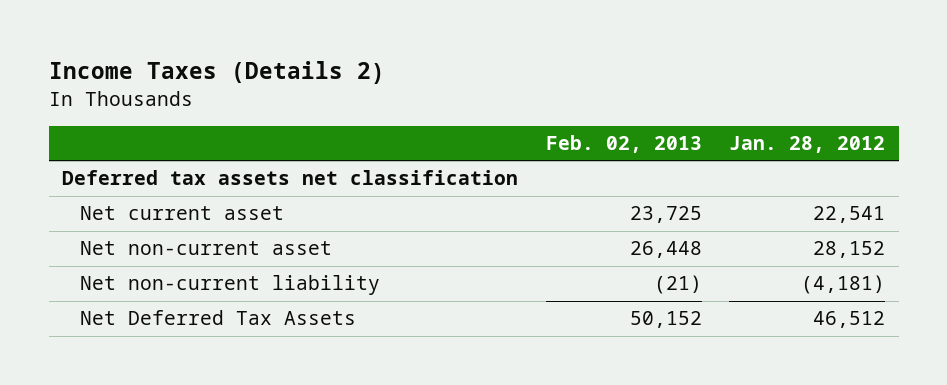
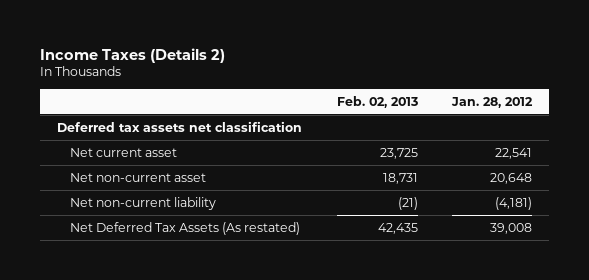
[629,241,702,259] 26,448 -> [382,172,418,184] 18,731
[812,241,885,259] 28,152 -> [489,172,532,184] 20,648
[79,310,356,326] Net Deferred Tax Assets -> [69,221,300,235] Net Deferred Tax Assets (As restated)
[629,311,702,329] 50,152 -> [377,222,418,234] 42,435
[812,311,885,329] 46,512 -> [489,222,532,234] 39,008

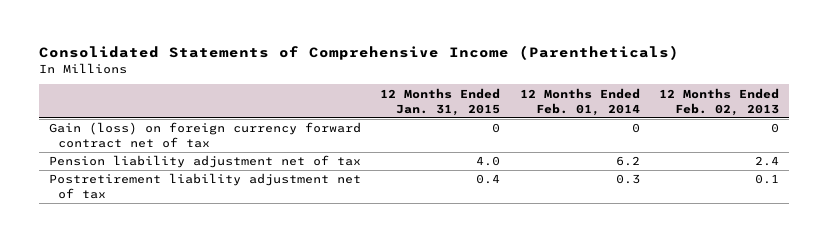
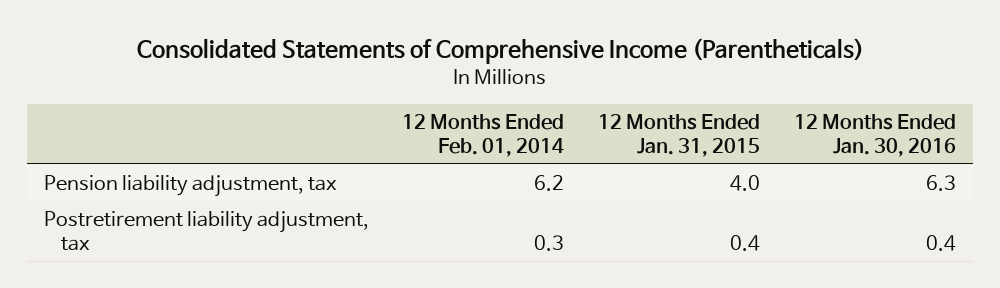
[659,87,780,116] 12 Months Ended Feb. 02, 2013 -> none
none -> [793,113,956,157] 12 Months Ended Jan. 30, 2016
[48,122,361,149] Gain (loss) on foreign currency forward contract net of tax -> none
[48,155,361,169] Pension liability adjustment net of tax -> [43,174,337,197] Pension liability adjustment, tax
[48,173,361,200] Postretirement liability adjustment net of tax -> [43,210,369,251] Postretirement liability adjustment, tax

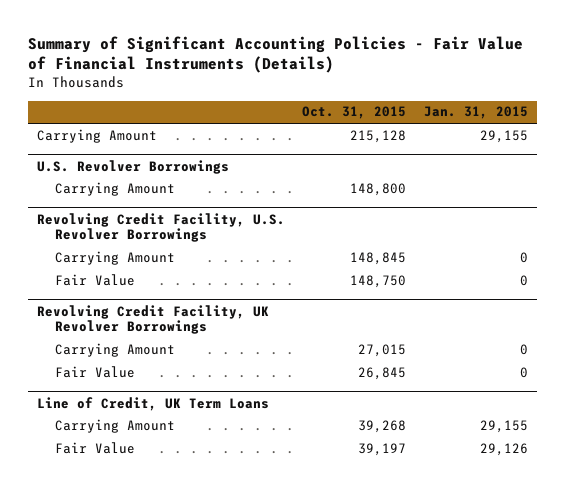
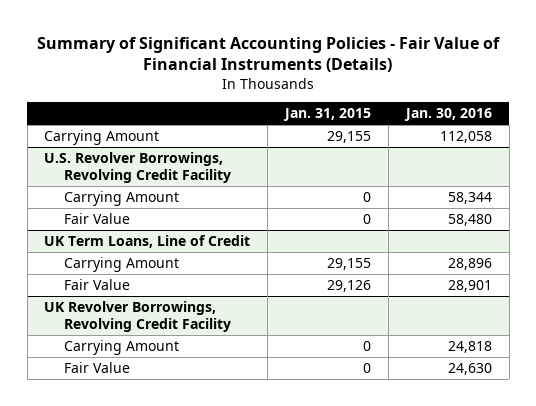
[302,106,407,120] Oct. 31, 2015 -> none
none -> [403,108,492,122] Jan. 30, 2016
[36,159,229,174] U.S. Revolver Borrowings -> none
[55,181,176,196] Carrying Amount -> none
[55,250,176,265] Carrying Amount -> none
[55,273,136,286] Fair Value -> none
[36,304,269,335] Revolving Credit Facility, UK Revolver Borrowings -> none
[36,212,285,243] Revolving Credit Facility, U.S. Revolver Borrowings -> [44,151,232,183] U.S. Revolver Borrowings, Revolving Credit Facility
[36,396,269,411] Line of Credit, UK Term Loans -> [44,234,251,248] UK Term Loans, Line of Credit
none -> [44,300,232,332] UK Revolver Borrowings, Revolving Credit Facility
none -> [64,339,180,355] Carrying Amount
none -> [64,361,131,373] Fair Value

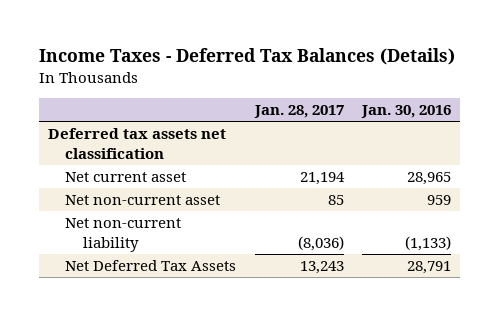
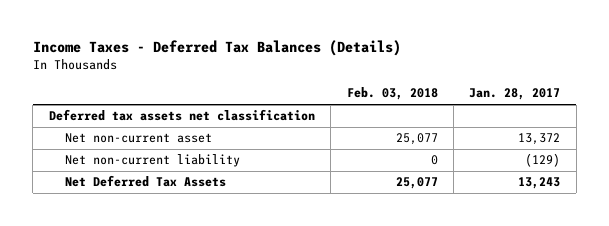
[360,105,451,119] Jan. 30, 2016 -> none
none -> [346,87,438,101] Feb. 03, 2018
[65,172,187,183] Net current asset -> none
[327,195,344,206] 85 -> [518,133,561,146] 13,372
[297,235,344,251] (8,036) -> [525,153,561,168] (129)

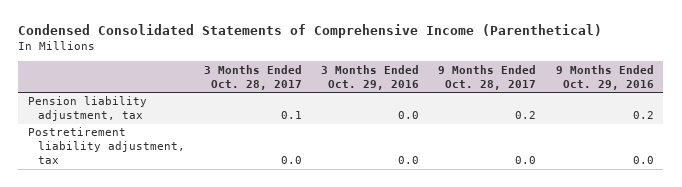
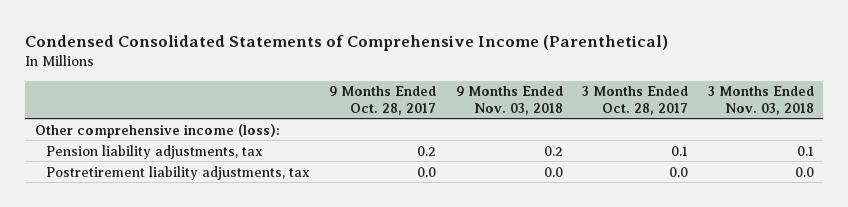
[321,64,420,90] 3 Months Ended Oct. 29, 2016 -> none
[555,64,654,90] 9 Months Ended Oct. 29, 2016 -> none
none -> [455,86,563,115] 9 Months Ended Nov. 03, 2018
none -> [707,86,814,115] 3 Months Ended Nov. 03, 2018
none -> [34,123,280,138] Other comprehensive income (loss):
[27,96,147,122] Pension liability adjustment, tax -> [45,144,263,159] Pension liability adjustments, tax
[27,127,185,165] Postretirement liability adjustment, tax -> [45,165,310,180] Postretirement liability adjustments, tax

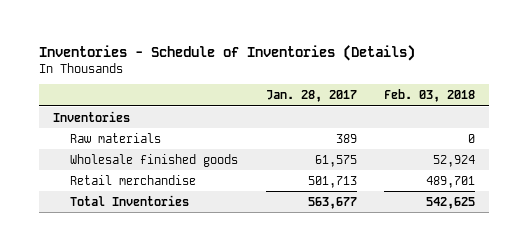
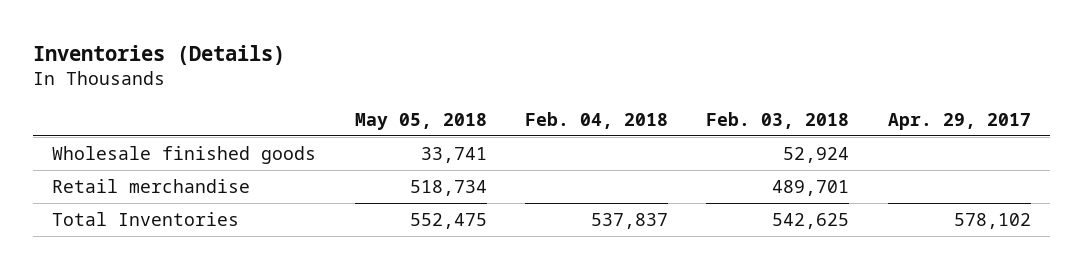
[39,44,416,61] Inventories - Schedule of Inventories (Details) -> [32,44,285,65] Inventories (Details)
[265,89,357,102] Jan. 28, 2017 -> none
none -> [354,112,487,130] May 05, 2018
none -> [524,111,668,129] Feb. 04, 2018
none -> [887,112,1031,130] Apr. 29, 2017
[52,110,130,122] Inventories -> none
[70,132,162,143] Raw materials -> none

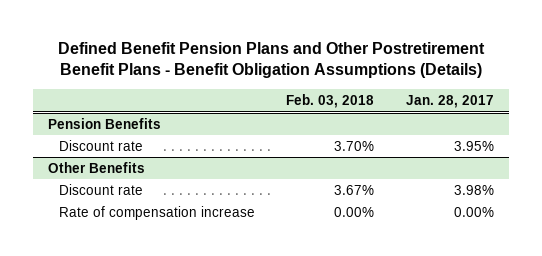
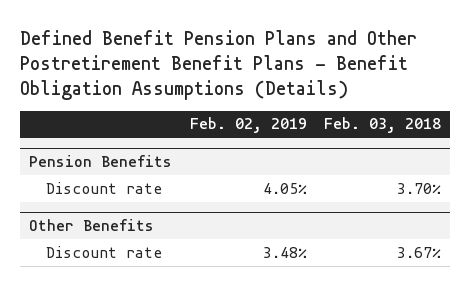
[405,95,494,109] Jan. 28, 2017 -> none
none -> [189,117,307,134] Feb. 02, 2019
[59,205,256,220] Rate of compensation increase -> none

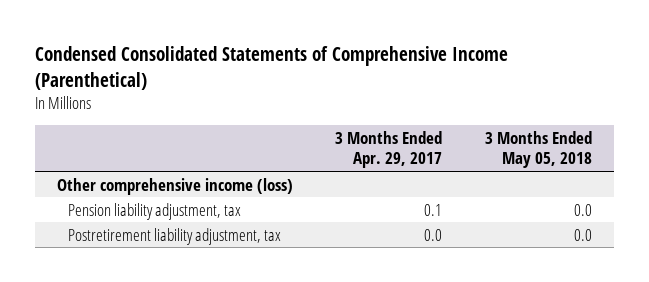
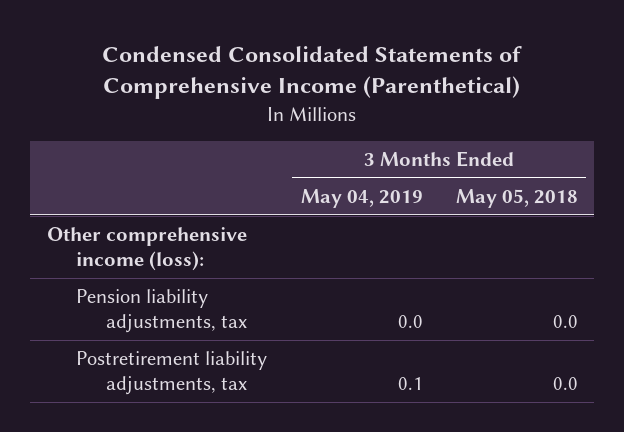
[335,131,443,169] 3 Months Ended Apr. 29, 2017 -> none
none -> [300,188,423,208] May 04, 2019
[56,177,293,195] Other comprehensive income (loss) -> [46,227,247,272] Other comprehensive income (loss):
[68,202,242,220] Pension liability adjustment, tax -> [76,289,248,334] Pension liability adjustments, tax
[68,227,282,245] Postretirement liability adjustment, tax -> [76,351,268,396] Postretirement liability adjustments, tax

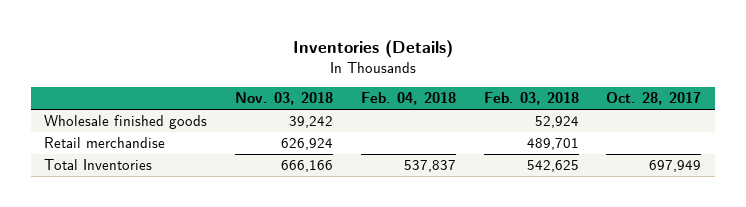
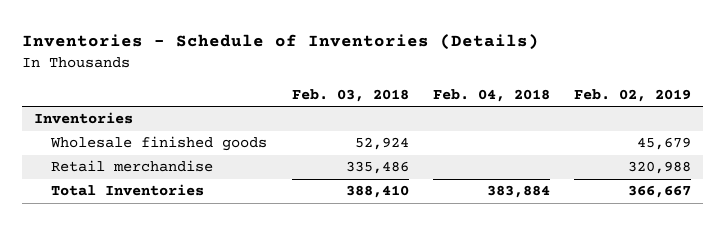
[292,40,453,59] Inventories (Details) -> [21,33,539,50] Inventories - Schedule of Inventories (Details)
[235,92,334,106] Nov. 03, 2018 -> none
[606,92,702,106] Oct. 28, 2017 -> none
none -> [574,88,692,102] Feb. 02, 2019
none -> [34,112,134,125] Inventories
[526,137,579,150] 489,701 -> [345,161,409,175] 335,486
[403,159,456,172] 537,837 -> [486,185,550,199] 383,884
[526,159,579,172] 542,625 -> [345,185,409,199] 388,410

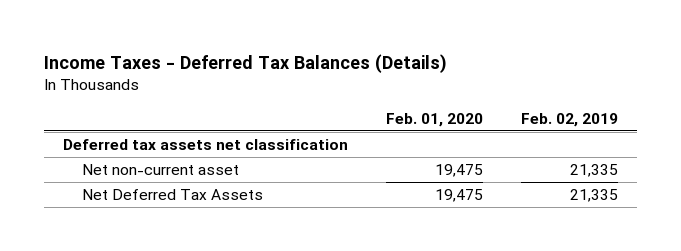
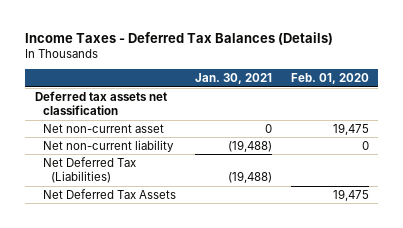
[521,112,619,127] Feb. 02, 2019 -> none
none -> [194,73,272,85] Jan. 30, 2021
none -> [42,139,174,152] Net non-current liability
none -> [42,156,136,184] Net Deferred Tax (Liabilities)

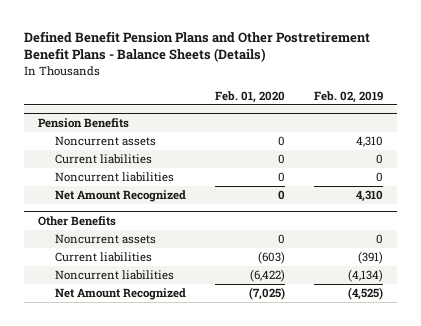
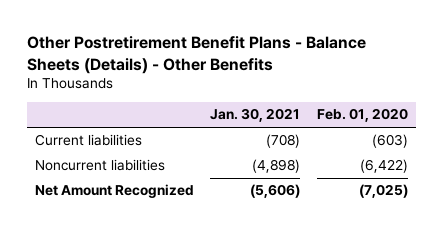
[23,30,370,63] Defined Benefit Pension Plans and Other Postretirement Benefit Plans - Balance Sheets (Details) -> [26,36,366,74] Other Postretirement Benefit Plans - Balance Sheets (Details) - Other Benefits
[313,90,383,103] Feb. 02, 2019 -> none
none -> [210,108,301,123] Jan. 30, 2021
[38,117,130,128] Pension Benefits -> none
[54,136,156,147] Noncurrent assets -> none
[54,154,152,165] Current liabilities -> none
[54,172,174,183] Noncurrent liabilities -> none
[54,190,186,203] Net Amount Recognized -> none
[38,215,117,226] Other Benefits -> none
[54,234,156,245] Noncurrent assets -> none

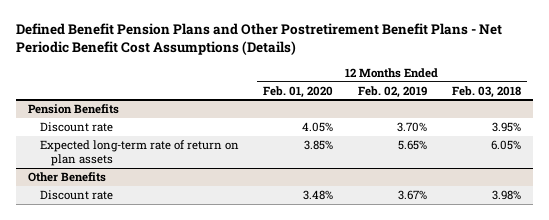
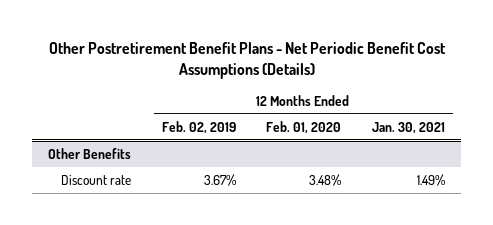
[16,23,503,56] Defined Benefit Pension Plans and Other Postretirement Benefit Plans - Net Periodic Benefit Cost Assumptions (Details) -> [48,41,446,79] Other Postretirement Benefit Plans - Net Periodic Benefit Cost Assumptions (Details)
[451,85,521,98] Feb. 03, 2018 -> none
none -> [372,121,446,134] Jan. 30, 2021
[28,104,120,115] Pension Benefits -> none
[39,122,113,133] Discount rate -> none
[39,140,239,167] Expected long-term rate of return on plan assets -> none

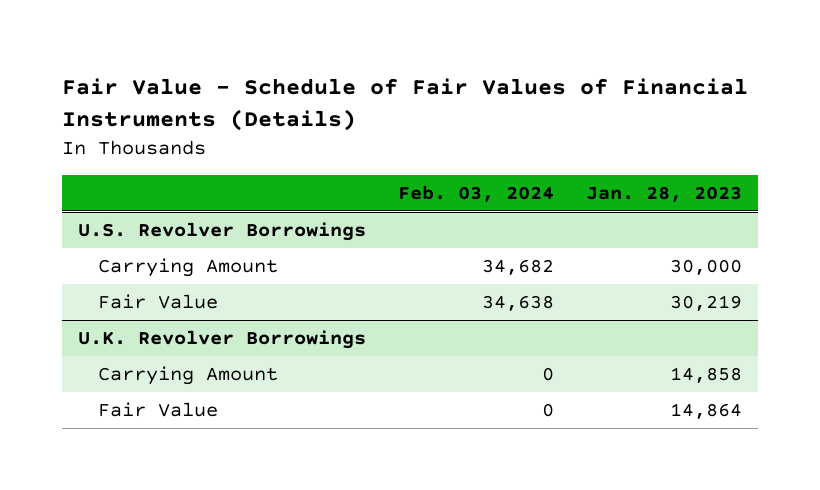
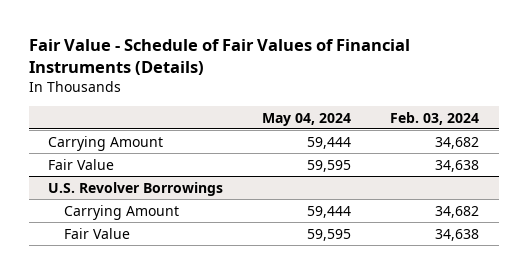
[586,185,743,202] Jan. 28, 2023 -> none
none -> [262,112,352,126] May 04, 2024
none -> [48,135,164,151] Carrying Amount
none -> [48,158,115,170] Fair Value
[78,330,367,350] U.K. Revolver Borrowings -> none
[98,366,279,386] Carrying Amount -> none
[98,402,219,418] Fair Value -> none

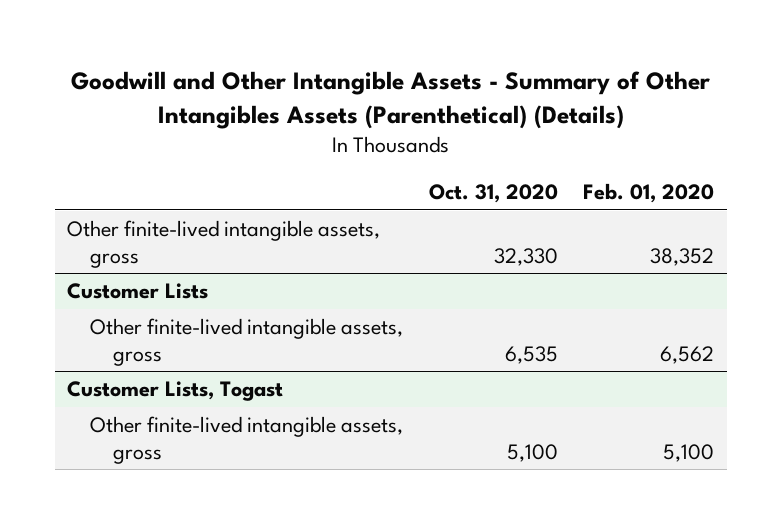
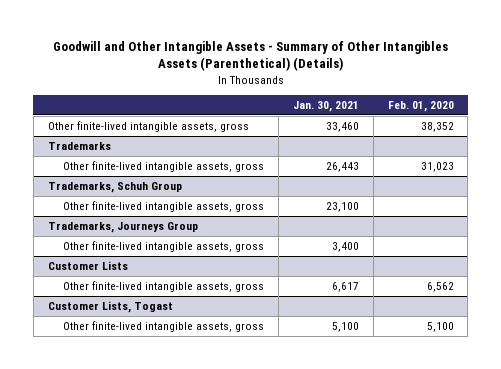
[428,184,558,204] Oct. 31, 2020 -> none
none -> [292,100,359,112] Jan. 30, 2021
none -> [47,141,111,150] Trademarks
none -> [62,160,264,172] Other finite-lived intangible assets, gross
none -> [47,181,182,193] Trademarks, Schuh Group
none -> [62,200,264,212] Other finite-lived intangible assets, gross
none -> [47,221,198,233] Trademarks, Journeys Group
none -> [62,240,264,252] Other finite-lived intangible assets, gross

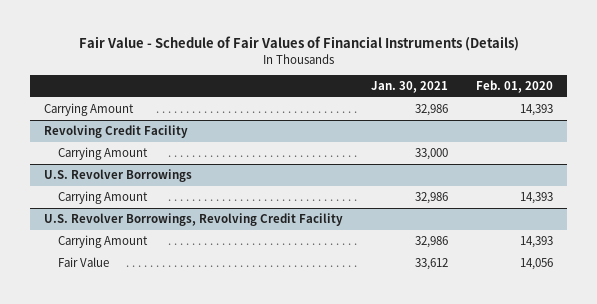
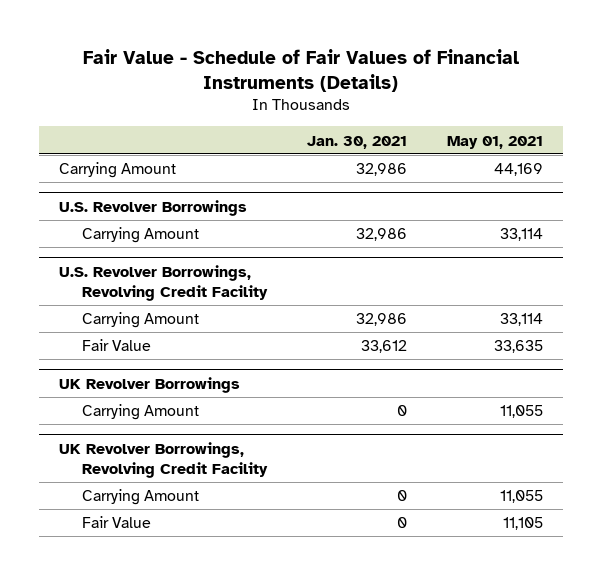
[475,80,553,94] Feb. 01, 2020 -> none
none -> [447,135,544,149] May 01, 2021
[44,124,189,138] Revolving Credit Facility -> none
[57,146,148,160] Carrying Amount -> none
none -> [58,376,240,393] UK Revolver Borrowings
none -> [82,404,200,421] Carrying Amount
none -> [58,441,269,479] UK Revolver Borrowings, Revolving Credit Facility
none -> [82,489,200,506] Carrying Amount
none -> [82,516,152,529] Fair Value

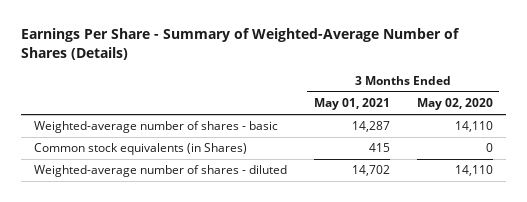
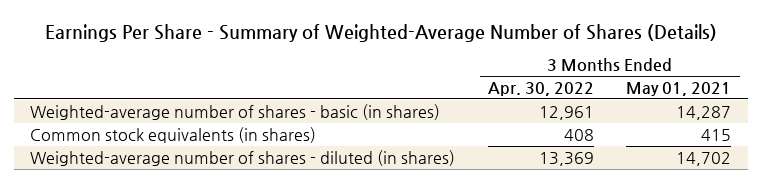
[416,98,493,111] May 02, 2020 -> none
none -> [487,81,594,96] Apr. 30, 2022
[34,121,279,134] Weighted-average number of shares - basic -> [30,103,441,120] Weighted-average number of shares - basic (in shares)
[34,143,248,156] Common stock equivalents (in Shares) -> [30,126,317,143] Common stock equivalents (in shares)
[34,165,288,178] Weighted-average number of shares - diluted -> [30,149,456,166] Weighted-average number of shares - diluted (in shares)

